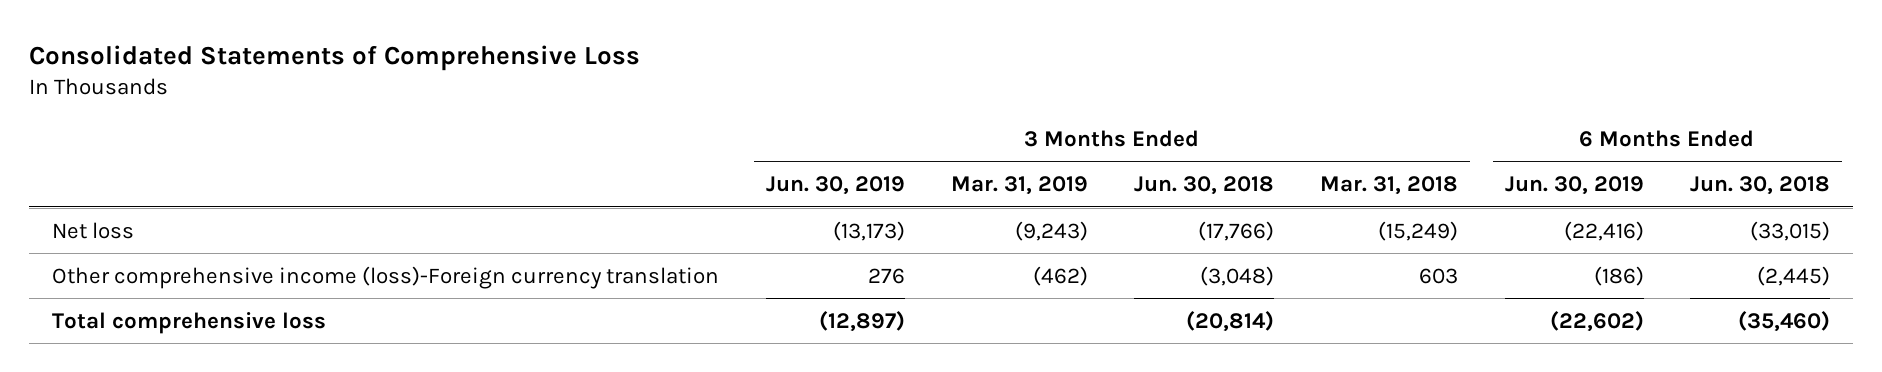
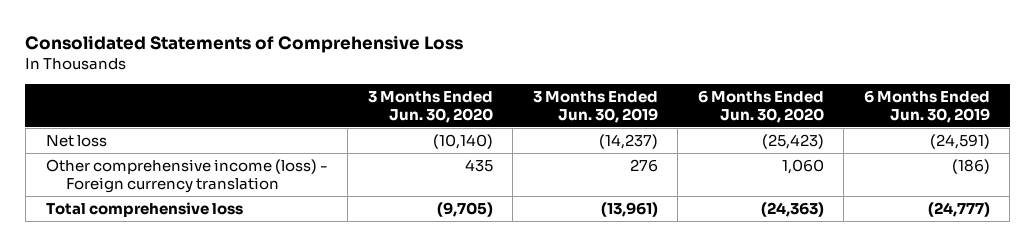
[950,176,1088,196] Mar. 31, 2019 -> none
[1134,176,1275,196] Jun. 30, 2018 -> none
[1320,176,1459,196] Mar. 31, 2018 -> none
[1690,176,1831,196] Jun. 30, 2018 -> none
none -> [367,90,493,123] 3 Months Ended Jun. 30, 2020
none -> [697,89,824,123] 6 Months Ended Jun. 30, 2020
[832,220,905,241] (13,173) -> [598,133,658,149] (14,237)
[1563,220,1644,241] (22,416) -> [929,133,990,149] (24,591)
[52,265,720,289] Other comprehensive income (loss)-Foreign currency translation -> [45,158,328,193] Other comprehensive income (loss) - Foreign currency translation
[818,310,905,332] (12,897) -> [600,201,658,217] (13,961)
[1549,310,1644,332] (22,602) -> [927,201,990,217] (24,777)

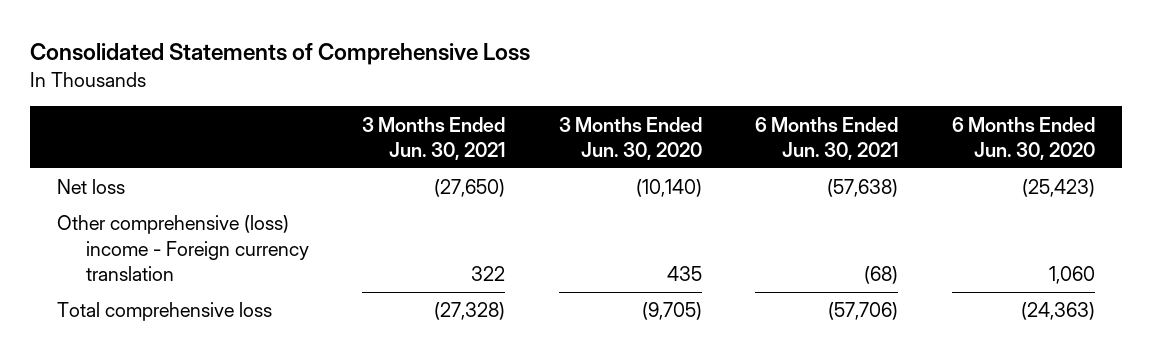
[532,90,658,123] 3 Months Ended Jun. 30, 2019 -> none
[863,89,990,123] 6 Months Ended Jun. 30, 2019 -> none
none -> [362,116,506,160] 3 Months Ended Jun. 30, 2021
none -> [755,116,899,160] 6 Months Ended Jun. 30, 2021
[45,158,328,193] Other comprehensive income (loss) - Foreign currency translation -> [56,215,310,281] Other comprehensive (loss) income - Foreign currency translation

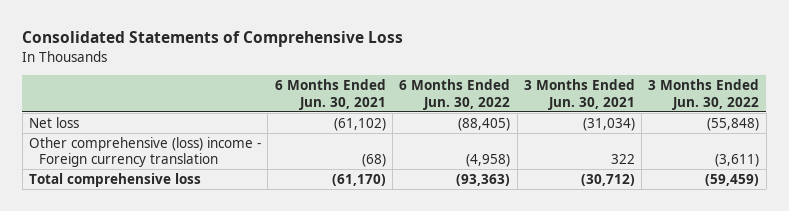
[558,116,702,160] 3 Months Ended Jun. 30, 2020 -> none
[951,116,1095,160] 6 Months Ended Jun. 30, 2020 -> none
none -> [399,79,511,110] 6 Months Ended Jun. 30, 2022
none -> [648,79,760,110] 3 Months Ended Jun. 30, 2022
[434,179,506,198] (27,650) -> [582,117,635,131] (31,034)
[827,179,899,198] (57,638) -> [333,117,386,131] (61,102)
[434,302,506,321] (27,328) -> [580,173,635,186] (30,712)
[828,302,899,321] (57,706) -> [331,173,386,186] (61,170)

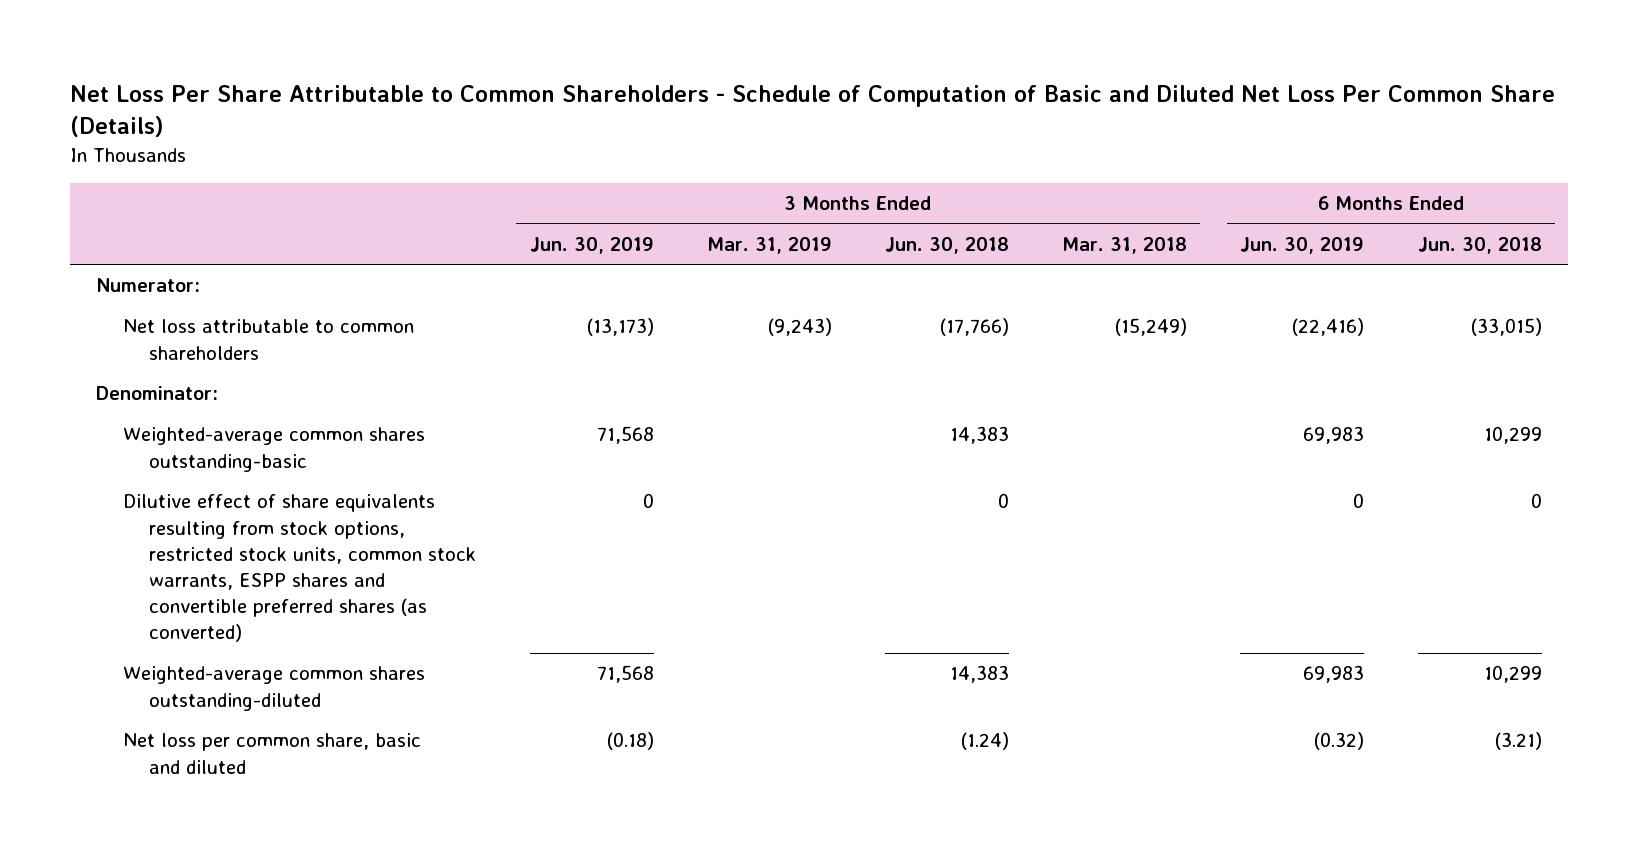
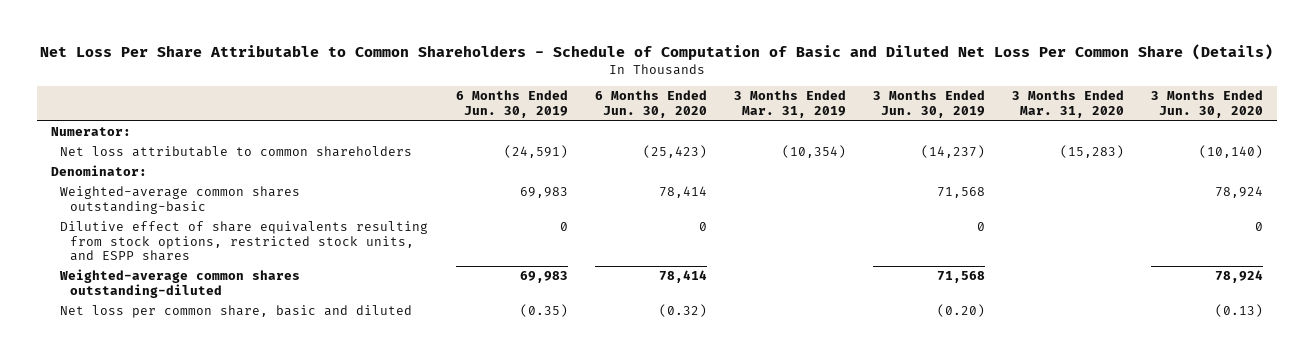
[885,236,1010,254] Jun. 30, 2018 -> none
[1062,236,1188,254] Mar. 31, 2018 -> none
[1417,236,1542,254] Jun. 30, 2018 -> none
none -> [594,90,707,118] 6 Months Ended Jun. 30, 2020
none -> [1011,90,1124,118] 3 Months Ended Mar. 31, 2020
none -> [1151,90,1264,118] 3 Months Ended Jun. 30, 2020
[586,318,654,337] (13,173) -> [920,145,985,159] (14,237)
[767,318,832,337] (9,243) -> [781,145,846,159] (10,354)
[1292,318,1365,337] (22,416) -> [503,145,568,159] (24,591)
[122,494,477,643] Dilutive effect of share equivalents resulting from stock options, restricted stock units, common stock warrants, ESPP shares and convertible preferred shares (as converted) -> [60,221,429,262] Dilutive effect of share equivalents resulting from stock options, restricted stock units, and ESPP shares
[606,732,654,751] (0.18) -> [936,304,985,318] (0.20)
[1314,732,1365,751] (0.32) -> [519,304,568,318] (0.35)

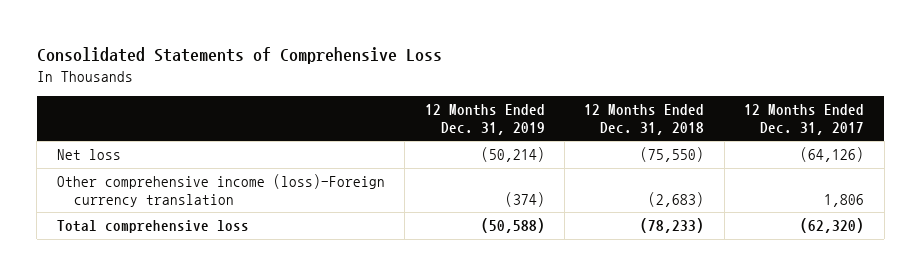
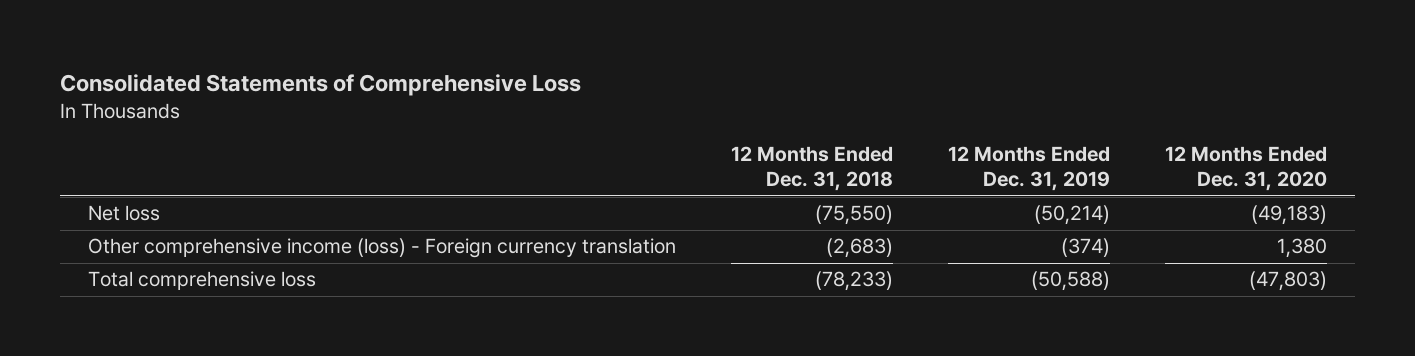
[744,104,865,135] 12 Months Ended Dec. 31, 2017 -> none
none -> [1165,145,1328,192] 12 Months Ended Dec. 31, 2020
[56,174,385,207] Other comprehensive income (loss)-Foreign currency translation -> [87,238,676,259] Other comprehensive income (loss) - Foreign currency translation

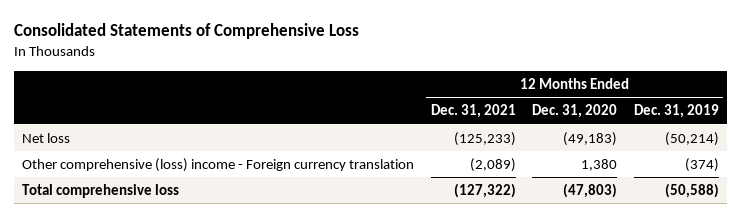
[731,145,894,192] 12 Months Ended Dec. 31, 2018 -> none
none -> [430,104,516,119] Dec. 31, 2021
[87,238,676,259] Other comprehensive income (loss) - Foreign currency translation -> [21,157,414,172] Other comprehensive (loss) income - Foreign currency translation

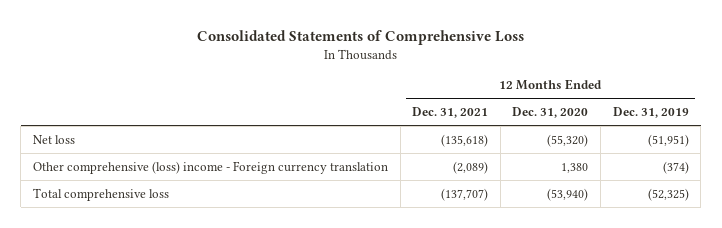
[453,131,516,146] (125,233) -> [441,133,489,147] (135,618)
[563,131,618,146] (49,183) -> [547,133,589,147] (55,320)
[664,131,719,146] (50,214) -> [647,133,689,147] (51,951)
[453,182,516,198] (127,322) -> [441,187,489,201] (137,707)
[563,182,618,198] (47,803) -> [547,187,589,201] (53,940)
[664,182,719,198] (50,588) -> [647,187,689,201] (52,325)

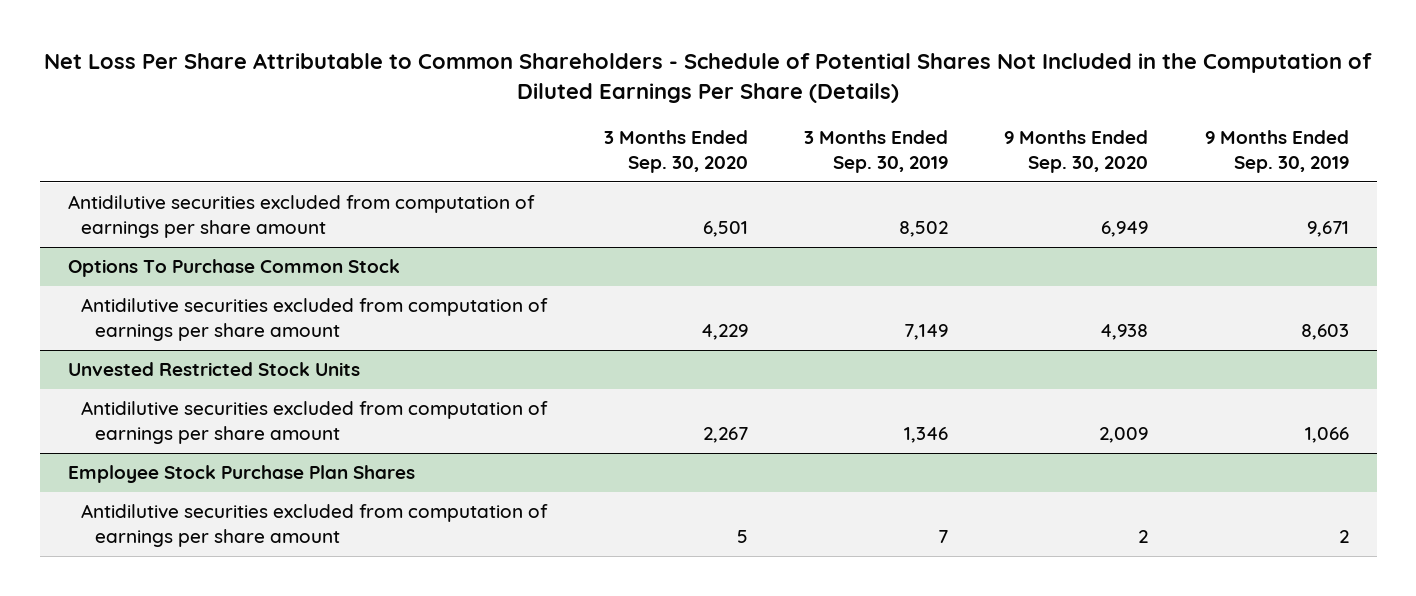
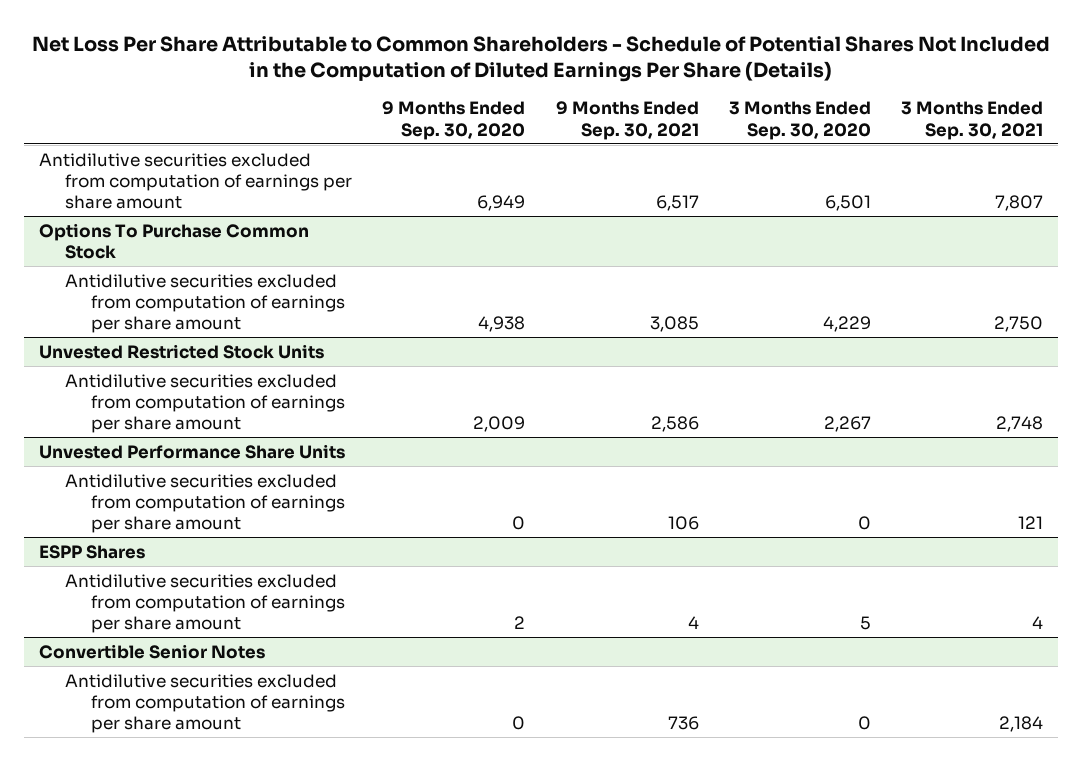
[803,130,948,173] 3 Months Ended Sep. 30, 2019 -> none
[1204,130,1349,173] 9 Months Ended Sep. 30, 2019 -> none
none -> [555,101,699,140] 9 Months Ended Sep. 30, 2021
none -> [900,101,1043,140] 3 Months Ended Sep. 30, 2021
none -> [39,443,346,459] Unvested Performance Share Units
none -> [65,473,345,534] Antidilutive securities excluded from computation of earnings per share amount
[67,465,415,484] Employee Stock Purchase Plan Shares -> [39,544,146,559] ESPP Shares
none -> [39,643,266,659] Convertible Senior Notes
none -> [65,673,345,734] Antidilutive securities excluded from computation of earnings per share amount

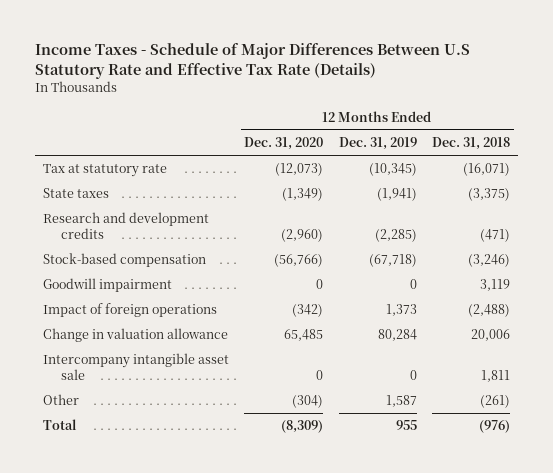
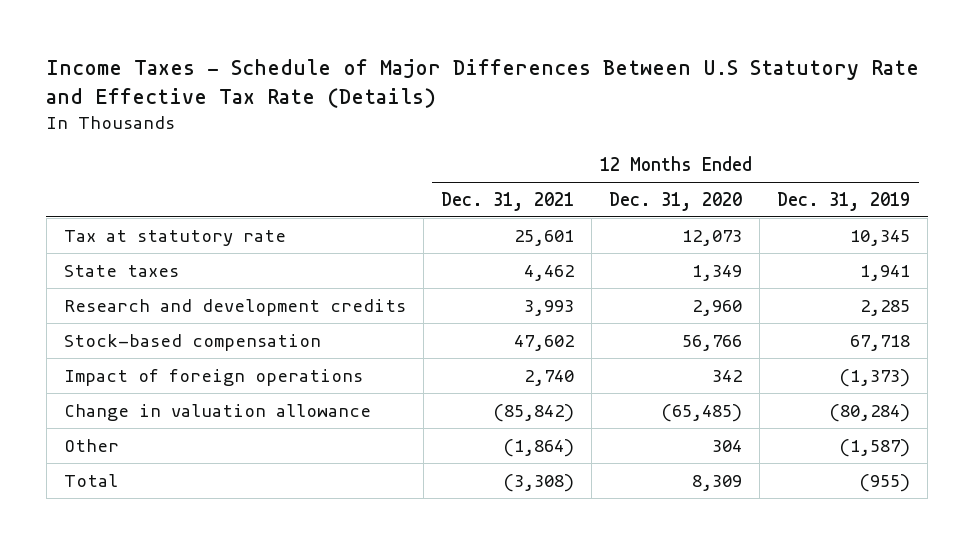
[432,137,511,151] Dec. 31, 2018 -> none
none -> [441,191,575,211] Dec. 31, 2021
[43,278,173,293] Goodwill impairment -> none
[43,353,230,381] Intercompany intangible asset sale -> none
[275,163,324,177] (12,073) -> [682,229,743,246] 12,073
[368,163,417,177] (10,345) -> [850,229,911,246] 10,345
[282,188,324,202] (1,349) -> [692,264,743,281] 1,349
[376,188,417,202] (1,941) -> [860,264,911,281] 1,941
[281,229,324,243] (2,960) -> [692,299,743,316] 2,960
[374,229,417,243] (2,285) -> [860,299,911,316] 2,285
[274,254,324,268] (56,766) -> [682,334,743,351] 56,766
[368,254,417,268] (67,718) -> [850,334,911,351] 67,718
[292,304,324,318] (342) -> [712,369,743,382] 342
[385,304,417,317] 1,373 -> [839,368,911,387] (1,373)
[284,329,324,342] 65,485 -> [661,403,743,422] (65,485)
[377,329,417,342] 80,284 -> [829,403,911,422] (80,284)
[292,395,324,409] (304) -> [712,439,743,452] 304
[385,395,417,408] 1,587 -> [839,438,911,457] (1,587)
[281,420,324,434] (8,309) -> [692,474,743,491] 8,309
[395,420,417,431] 955 -> [859,473,911,492] (955)

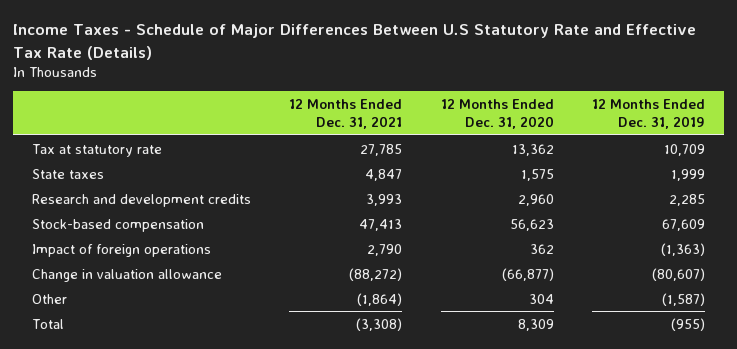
[514,229,575,246] 25,601 -> [360,143,403,156] 27,785
[682,229,743,246] 12,073 -> [511,143,554,156] 13,362
[850,229,911,246] 10,345 -> [663,143,705,156] 10,709
[524,264,575,281] 4,462 -> [365,168,403,181] 4,847
[692,264,743,281] 1,349 -> [520,168,554,181] 1,575
[860,264,911,281] 1,941 -> [670,168,705,181] 1,999
[514,334,575,351] 47,602 -> [359,218,403,231] 47,413
[682,334,743,351] 56,766 -> [509,218,554,231] 56,623
[850,334,911,351] 67,718 -> [661,218,705,231] 67,609
[524,369,575,386] 2,740 -> [367,243,403,256] 2,790
[712,369,743,382] 342 -> [529,243,554,254] 362
[839,368,911,387] (1,373) -> [660,242,705,256] (1,363)
[493,403,575,422] (85,842) -> [349,267,403,281] (88,272)
[661,403,743,422] (65,485) -> [501,267,554,281] (66,877)
[829,403,911,422] (80,284) -> [651,267,705,281] (80,607)

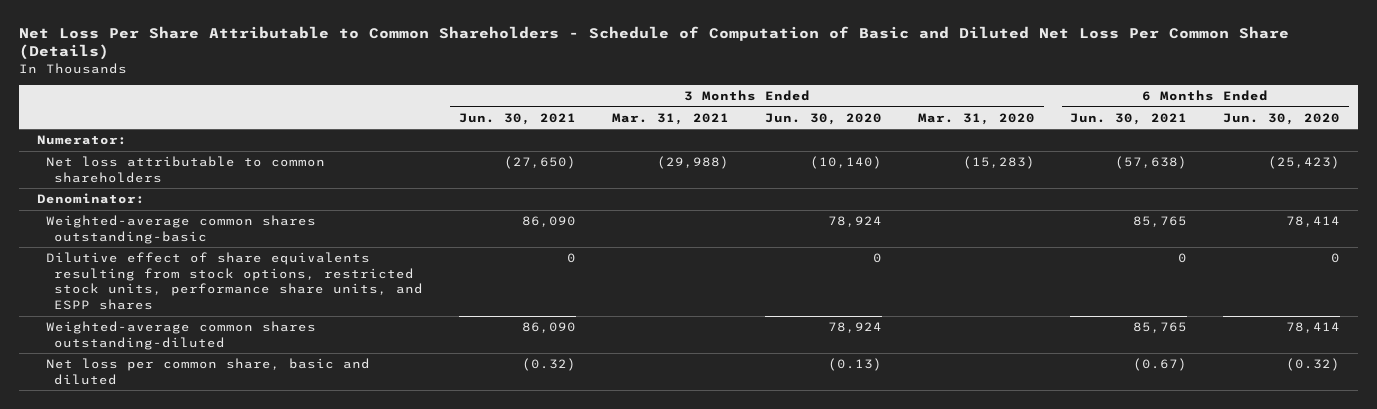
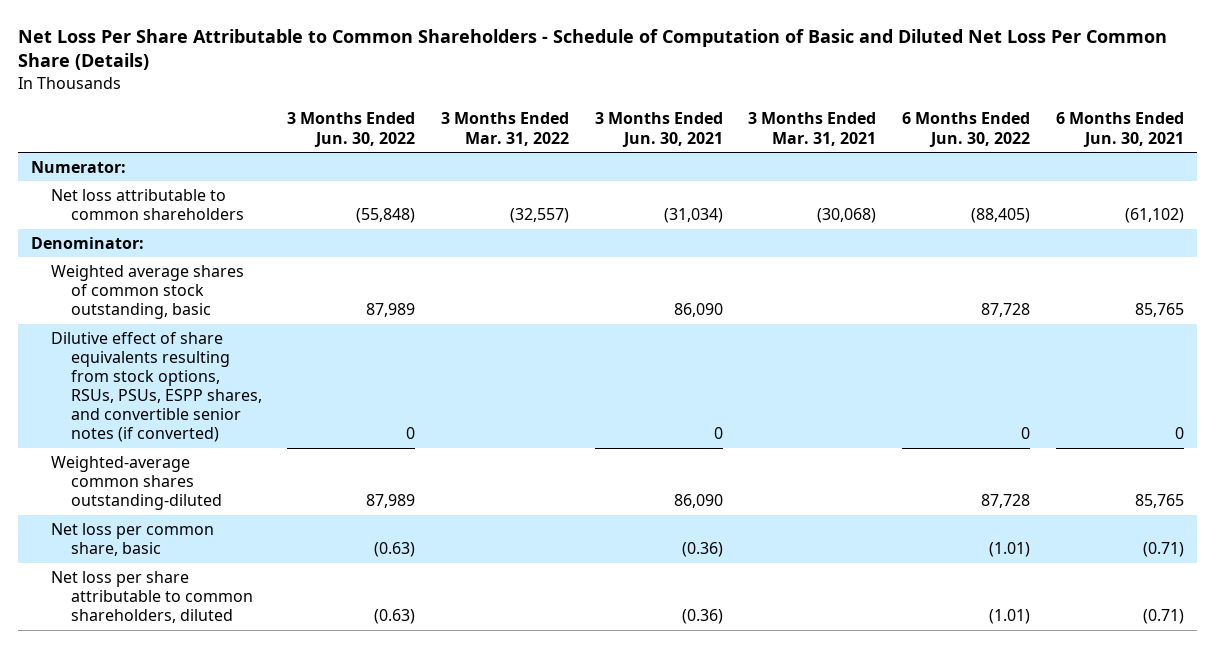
[764,112,882,125] Jun. 30, 2020 -> none
[917,112,1035,125] Mar. 31, 2020 -> none
[1223,112,1341,125] Jun. 30, 2020 -> none
none -> [287,112,416,147] 3 Months Ended Jun. 30, 2022
none -> [441,112,570,146] 3 Months Ended Mar. 31, 2022
none -> [902,112,1031,147] 6 Months Ended Jun. 30, 2022
[504,156,577,170] (27,650) -> [663,207,723,223] (31,034)
[657,156,730,170] (29,988) -> [817,207,877,223] (30,068)
[1115,156,1188,170] (57,638) -> [1124,207,1184,223] (61,102)
[45,215,316,244] Weighted-average common shares outstanding-basic -> [50,264,244,320] Weighted average shares of common stock outstanding, basic
[45,252,424,310] Dilutive effect of share equivalents resulting from stock options, restricted stock units, performance share units, and ESPP shares -> [50,331,262,443] Dilutive effect of share equivalents resulting from stock options, RSUs, PSUs, ESPP shares, and convertible senior notes (if converted)
[45,358,370,385] Net loss per common share, basic and diluted -> [50,522,214,556] Net loss per common share, basic
[522,358,577,372] (0.32) -> [681,541,723,557] (0.36)
[1133,358,1188,372] (0.67) -> [1142,541,1184,557] (0.71)
none -> [50,570,253,624] Net loss per share attributable to common shareholders, diluted

